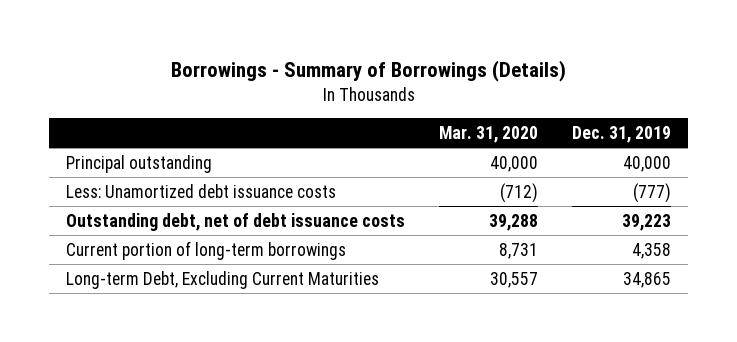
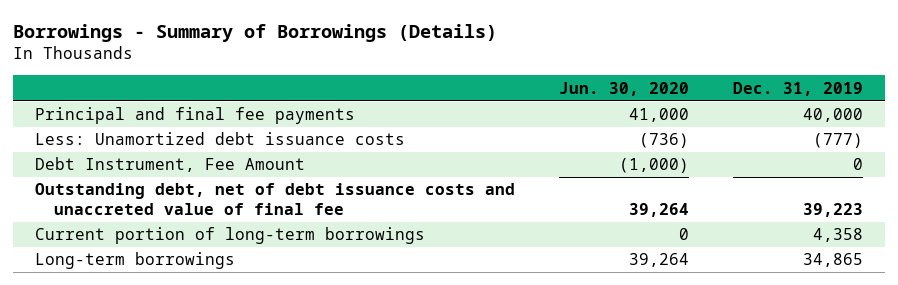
[439,126,539,144] Mar. 31, 2020 -> none
none -> [559,81,690,96] Jun. 30, 2020
[66,154,213,173] Principal outstanding -> [35,107,356,125] Principal and final fee payments
none -> [35,157,306,173] Debt Instrument, Fee Amount
[66,212,406,231] Outstanding debt, net of debt issuance costs -> [35,183,516,216] Outstanding debt, net of debt issuance costs and unaccreted value of final fee
[66,270,380,289] Long-term Debt, Excluding Current Maturities -> [35,252,236,270] Long-term borrowings

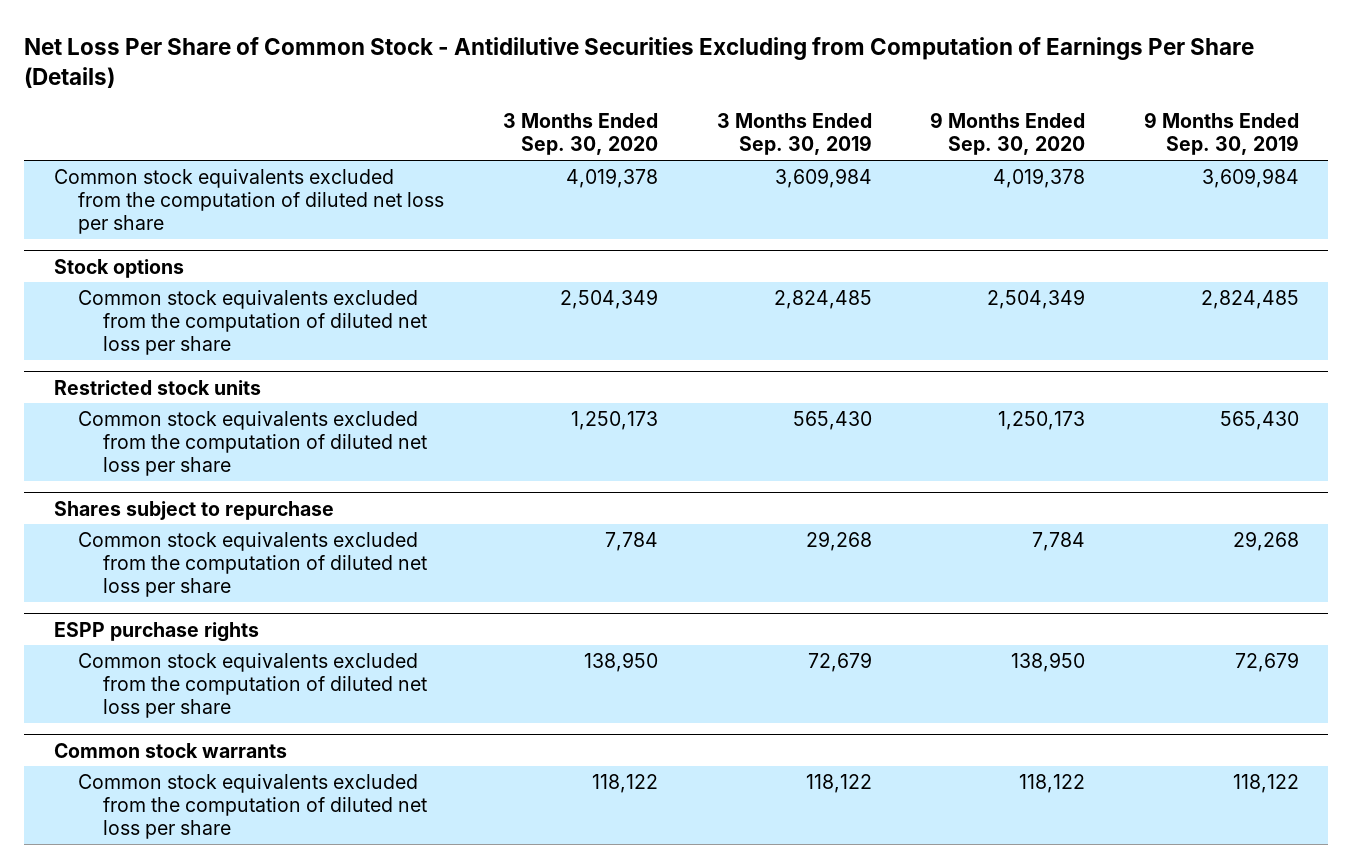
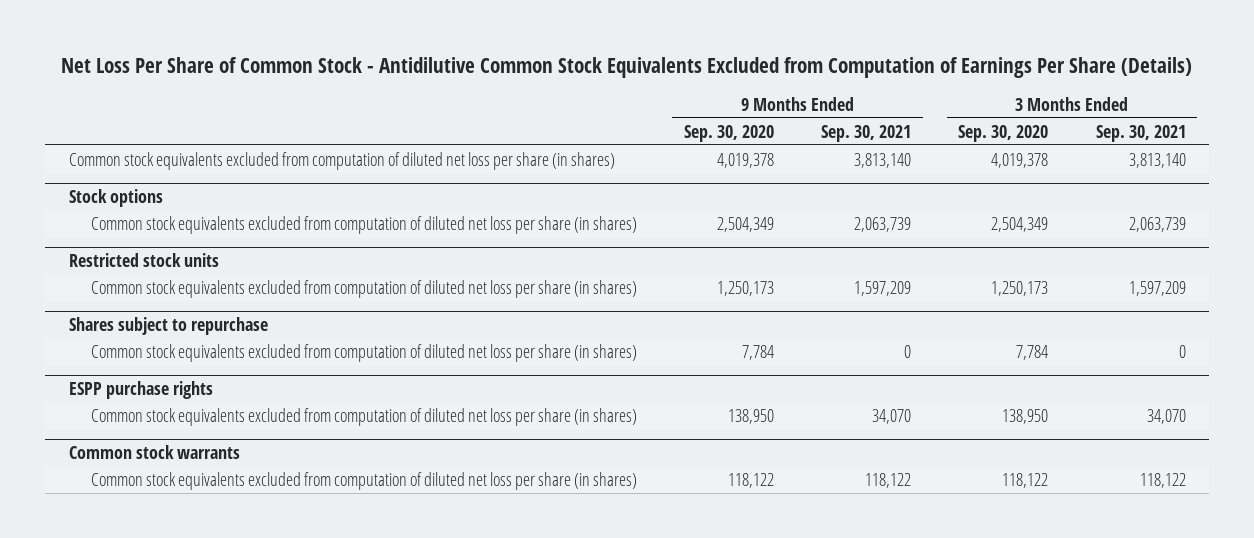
[24,36,1255,89] Net Loss Per Share of Common Stock - Antidilutive Securities Excluding from Computation of Earnings Per Share (Details) -> [61,56,1193,78] Net Loss Per Share of Common Stock - Antidilutive Common Stock Equivalents Excluded from Computation of Earnings Per Share (Details)
[716,113,872,156] 3 Months Ended Sep. 30, 2019 -> none
[1143,112,1299,156] 9 Months Ended Sep. 30, 2019 -> none
none -> [821,124,912,142] Sep. 30, 2021
none -> [1095,124,1186,142] Sep. 30, 2021
[53,169,445,234] Common stock equivalents excluded from the computation of diluted net loss per share -> [68,151,615,170] Common stock equivalents excluded from computation of diluted net loss per share (in shares)
[78,290,427,355] Common stock equivalents excluded from the computation of diluted net loss per share -> [90,215,637,234] Common stock equivalents excluded from computation of diluted net loss per share (in shares)
[78,411,427,476] Common stock equivalents excluded from the computation of diluted net loss per share -> [90,279,637,298] Common stock equivalents excluded from computation of diluted net loss per share (in shares)
[78,532,427,597] Common stock equivalents excluded from the computation of diluted net loss per share -> [90,343,637,362] Common stock equivalents excluded from computation of diluted net loss per share (in shares)
[78,653,427,718] Common stock equivalents excluded from the computation of diluted net loss per share -> [90,407,637,426] Common stock equivalents excluded from computation of diluted net loss per share (in shares)
[78,774,427,839] Common stock equivalents excluded from the computation of diluted net loss per share -> [90,471,637,490] Common stock equivalents excluded from computation of diluted net loss per share (in shares)

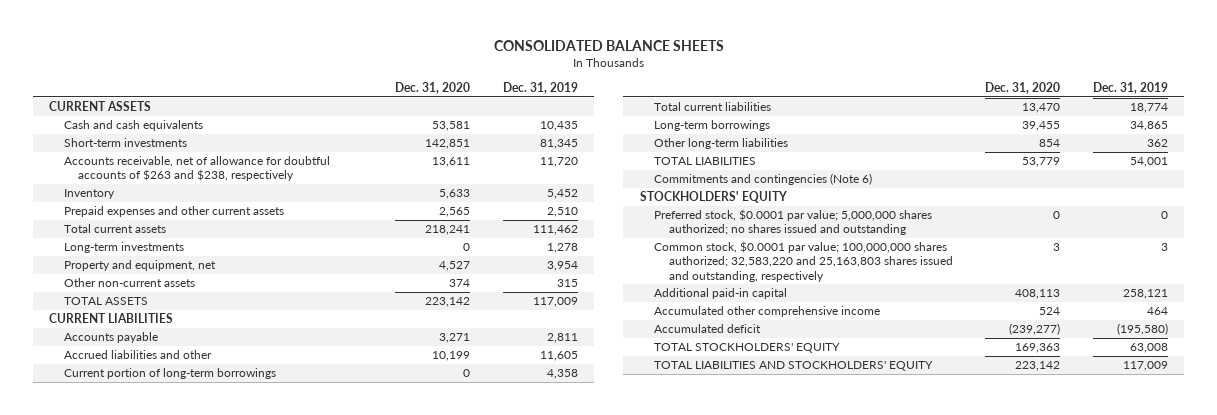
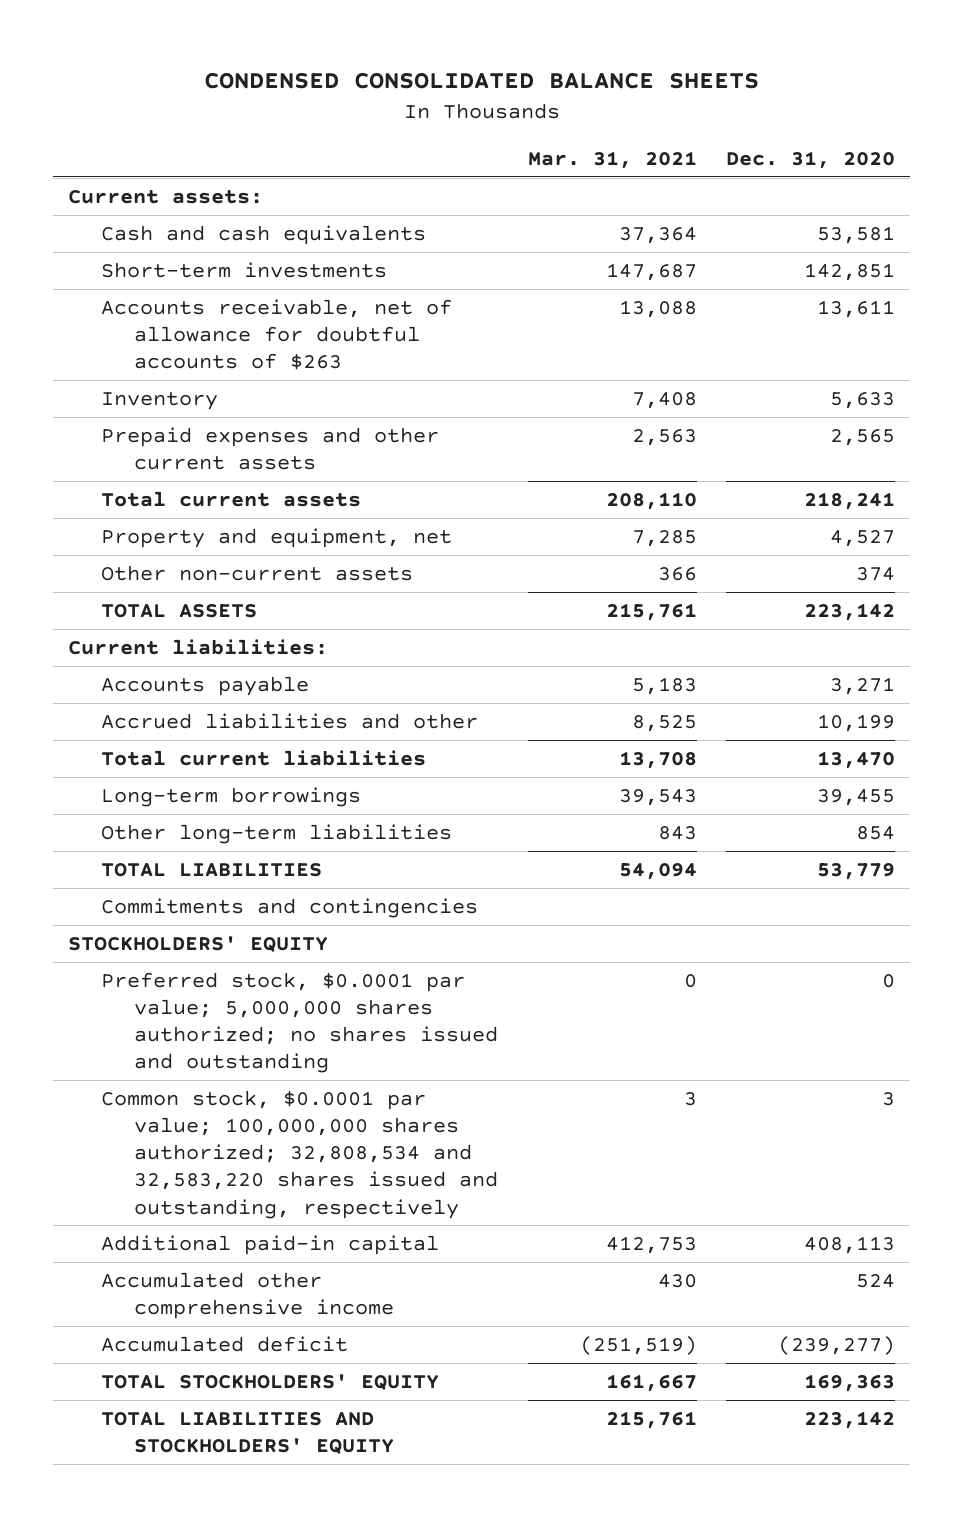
[493,39,724,51] CONSOLIDATED BALANCE SHEETS -> [203,71,759,89] CONDENSED CONSOLIDATED BALANCE SHEETS
[502,81,578,94] Dec. 31, 2019 -> none
none -> [527,150,697,169] Mar. 31, 2021
[49,101,152,112] CURRENT ASSETS -> [67,189,263,204] Current assets:
[63,156,330,182] Accounts receivable, net of allowance for doubtful accounts of $263 and $238, respectively -> [101,298,453,371] Accounts receivable, net of allowance for doubtful accounts of $263
[63,242,184,254] Long-term investments -> none
[49,313,174,324] CURRENT LIABILITIES -> [67,638,328,655] Current liabilities:
[63,368,276,380] Current portion of long-term borrowings -> none
[654,173,873,186] Commitments and contingencies (Note 6) -> [101,897,479,918] Commitments and contingencies
[654,241,953,282] Common stock, $0.0001 par value; 100,000,000 shares authorized; 32,583,220 and 25,163,803 shares issued and outstanding, respectively -> [101,1089,499,1219] Common stock, $0.0001 par value; 100,000,000 shares authorized; 32,808,534 and 32,583,220 shares issued and outstanding, respectively

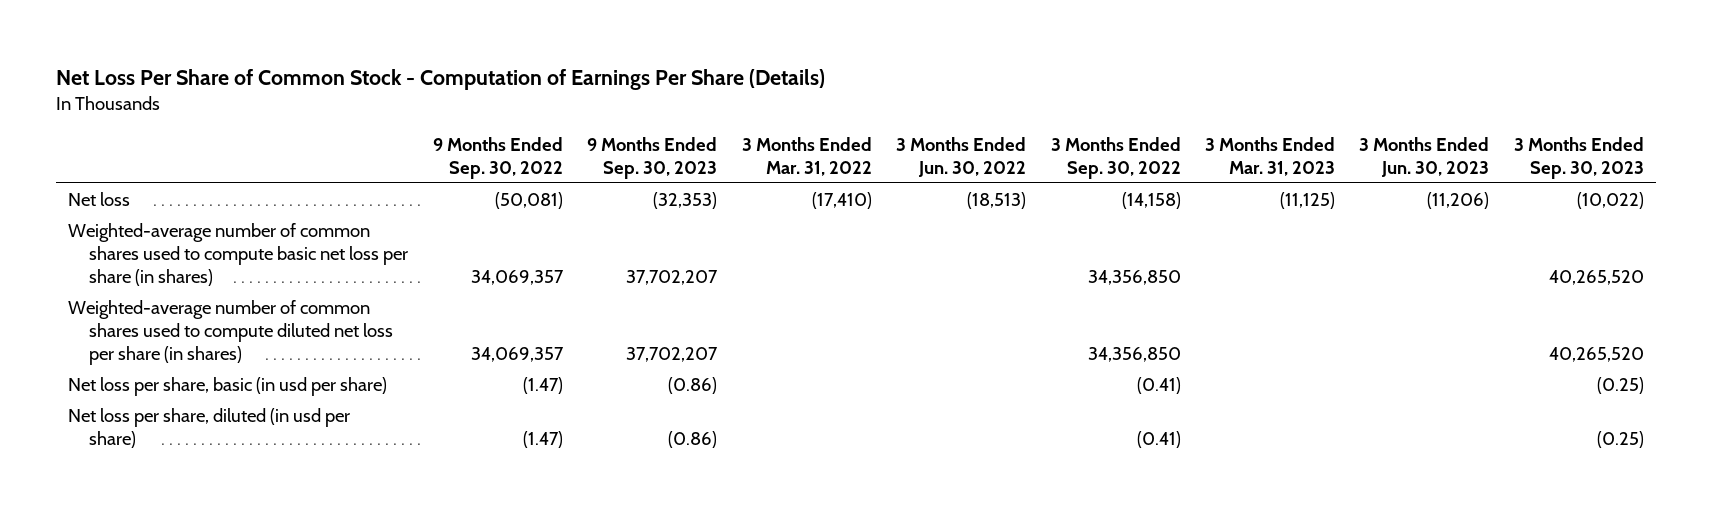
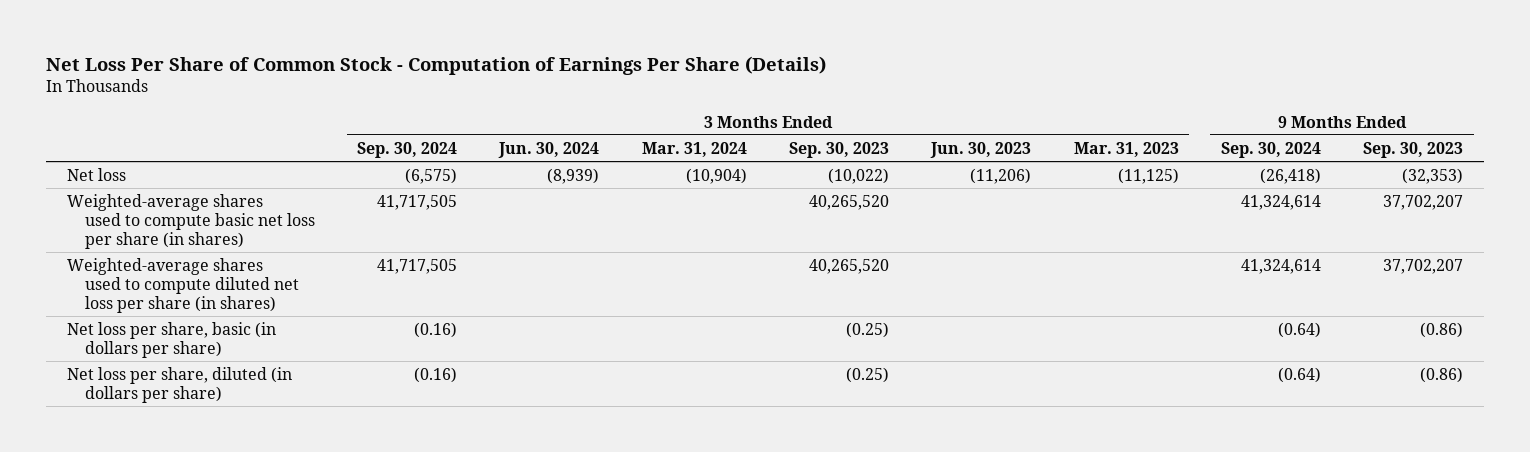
[432,136,563,179] 9 Months Ended Sep. 30, 2022 -> none
[741,136,872,176] 3 Months Ended Mar. 31, 2022 -> none
[896,136,1027,177] 3 Months Ended Jun. 30, 2022 -> none
[1050,136,1181,179] 3 Months Ended Sep. 30, 2022 -> none
none -> [357,141,458,158] Sep. 30, 2024
none -> [498,141,600,158] Jun. 30, 2024
none -> [641,141,747,157] Mar. 31, 2024
none -> [1220,141,1321,158] Sep. 30, 2024
[68,223,409,287] Weighted-average number of common shares used to compute basic net loss per share (in shares) -> [66,193,315,249] Weighted-average shares used to compute basic net loss per share (in shares)
[68,300,394,366] Weighted-average number of common shares used to compute diluted net loss per share (in shares) -> [66,257,299,313] Weighted-average shares used to compute diluted net loss per share (in shares)
[68,377,388,397] Net loss per share, basic (in usd per share) -> [66,321,276,358] Net loss per share, basic (in dollars per share)
[68,408,351,449] Net loss per share, diluted (in usd per share) -> [66,366,292,403] Net loss per share, diluted (in dollars per share)

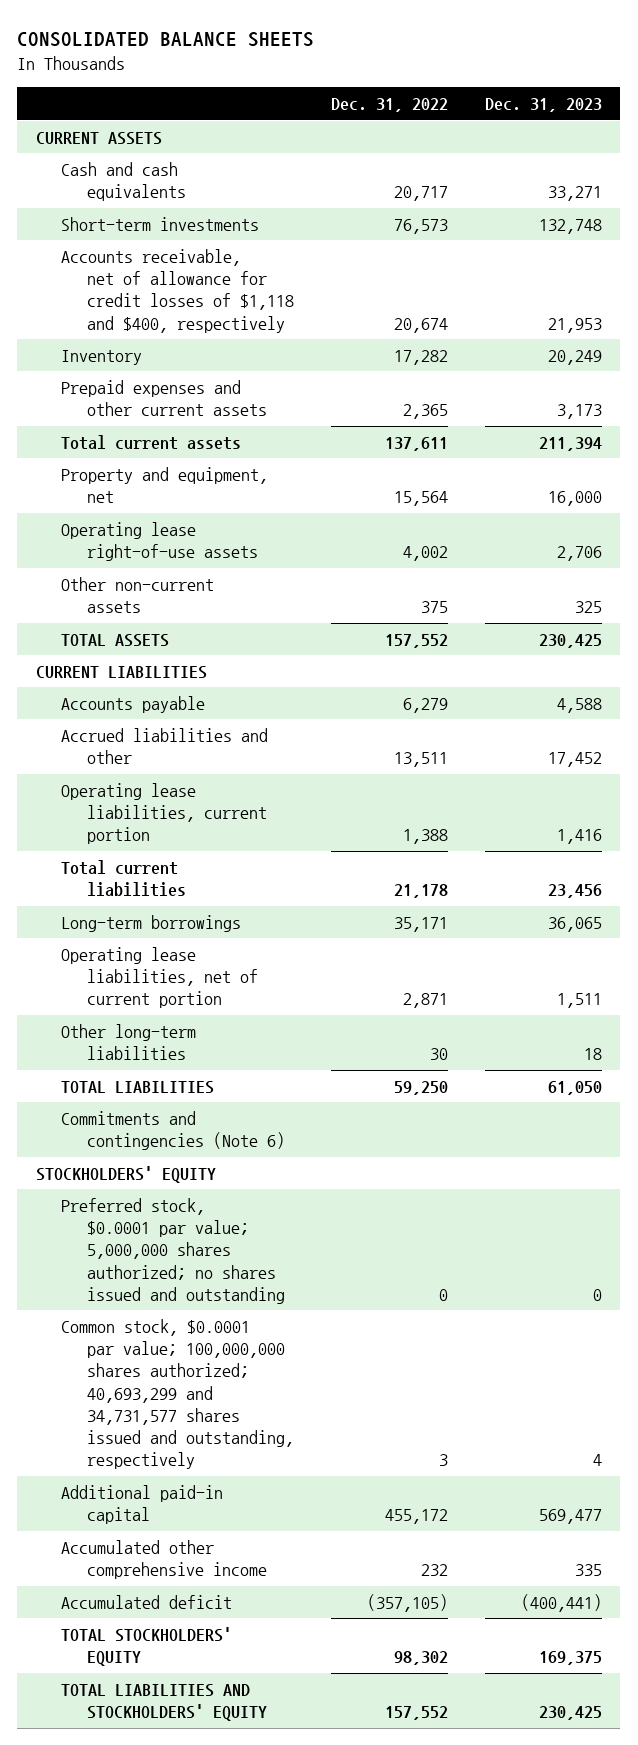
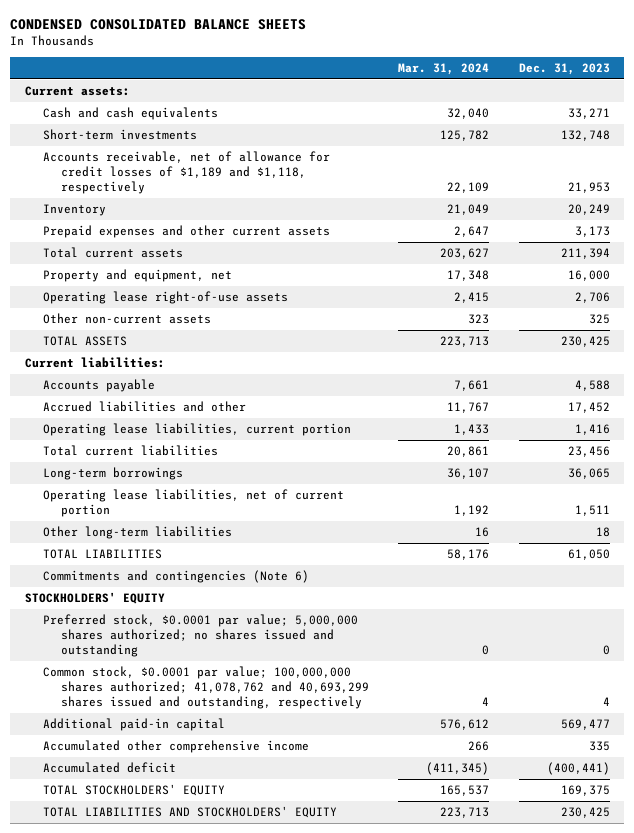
[17,32,315,48] CONSOLIDATED BALANCE SHEETS -> [10,18,307,30] CONDENSED CONSOLIDATED BALANCE SHEETS
[331,98,449,113] Dec. 31, 2022 -> none
none -> [398,63,490,76] Mar. 31, 2024
[35,131,162,145] CURRENT ASSETS -> [24,86,130,97] Current assets:
[61,248,295,333] Accounts receivable, net of allowance for credit losses of $1,118 and $400, respectively -> [42,151,330,195] Accounts receivable, net of allowance for credit losses of $1,189 and $1,118, respectively
[35,665,207,679] CURRENT LIABILITIES -> [24,357,165,369] Current liabilities:
[61,1318,295,1470] Common stock, $0.0001 par value; 100,000,000 shares authorized; 40,693,299 and 34,731,577 shares issued and outstanding, respectively -> [42,666,369,710] Common stock, $0.0001 par value; 100,000,000 shares authorized; 41,078,762 and 40,693,299 shares issued and outstanding, respectively

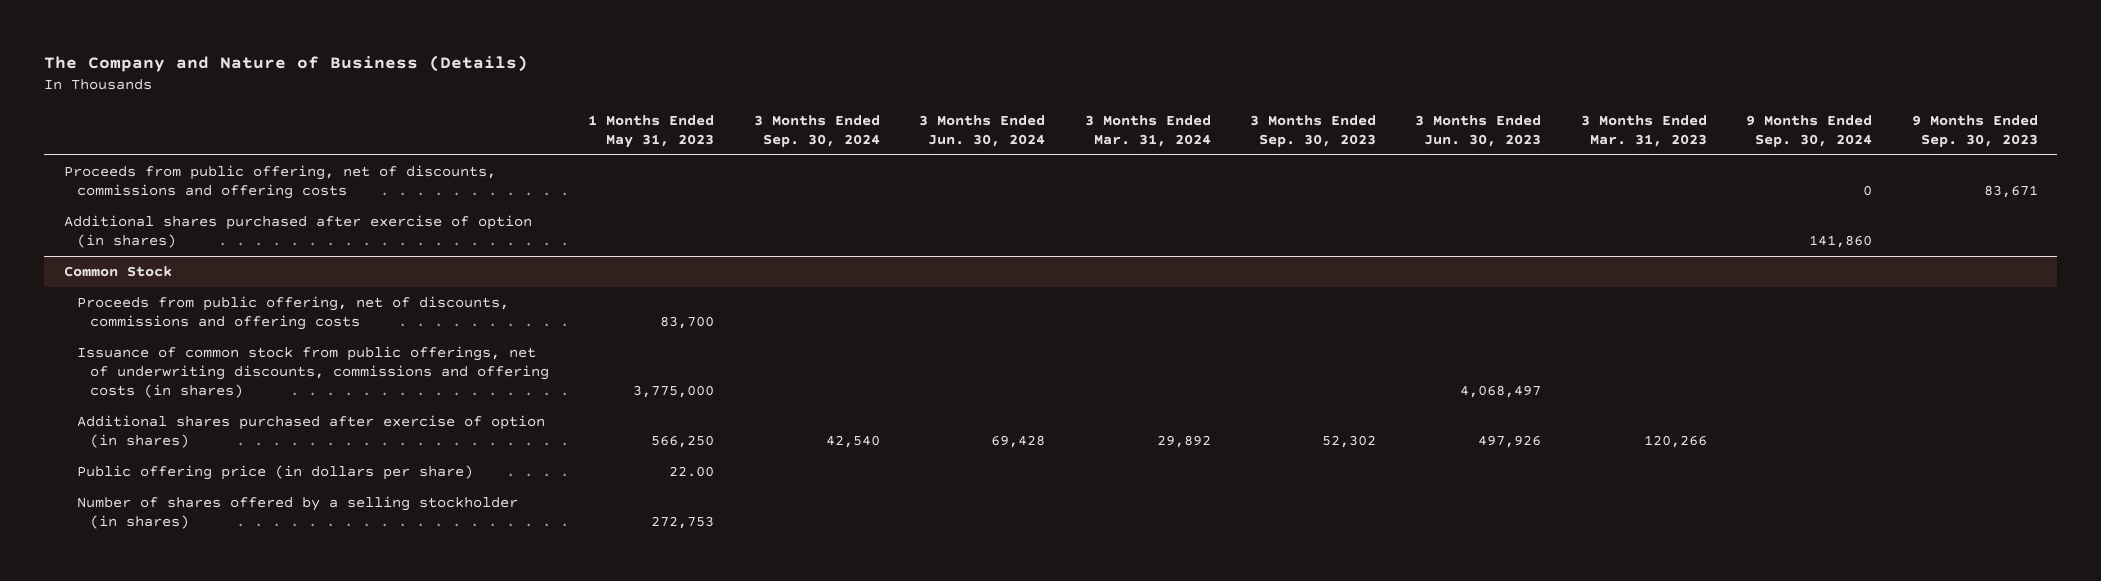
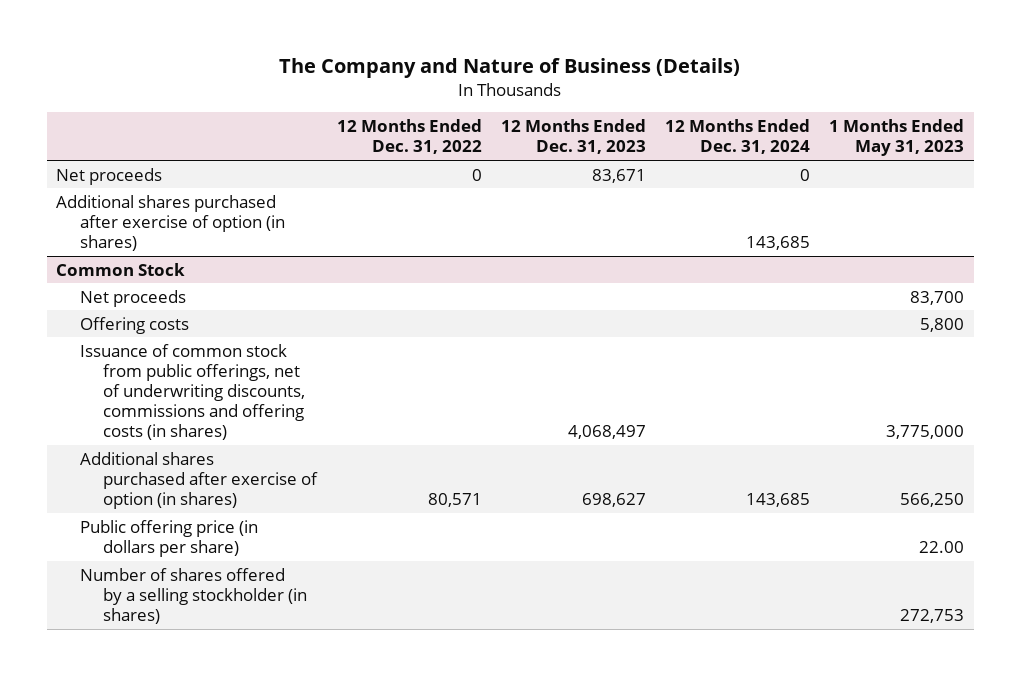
[753,114,880,147] 3 Months Ended Sep. 30, 2024 -> none
[919,114,1046,147] 3 Months Ended Jun. 30, 2024 -> none
[1084,114,1211,147] 3 Months Ended Mar. 31, 2024 -> none
[1249,114,1376,147] 3 Months Ended Sep. 30, 2023 -> none
[1415,114,1542,147] 3 Months Ended Jun. 30, 2023 -> none
[1580,114,1707,147] 3 Months Ended Mar. 31, 2023 -> none
[1746,114,1873,147] 9 Months Ended Sep. 30, 2024 -> none
[1911,114,2038,147] 9 Months Ended Sep. 30, 2023 -> none
none -> [336,119,482,155] 12 Months Ended Dec. 31, 2022
none -> [500,119,646,155] 12 Months Ended Dec. 31, 2023
none -> [665,119,811,155] 12 Months Ended Dec. 31, 2024
[63,165,496,200] Proceeds from public offering, net of discounts, commissions and offering costs -> [56,167,163,185] Net proceeds
[76,296,509,331] Proceeds from public offering, net of discounts, commissions and offering costs -> [79,289,186,307] Net proceeds
none -> [79,316,189,334] Offering costs

